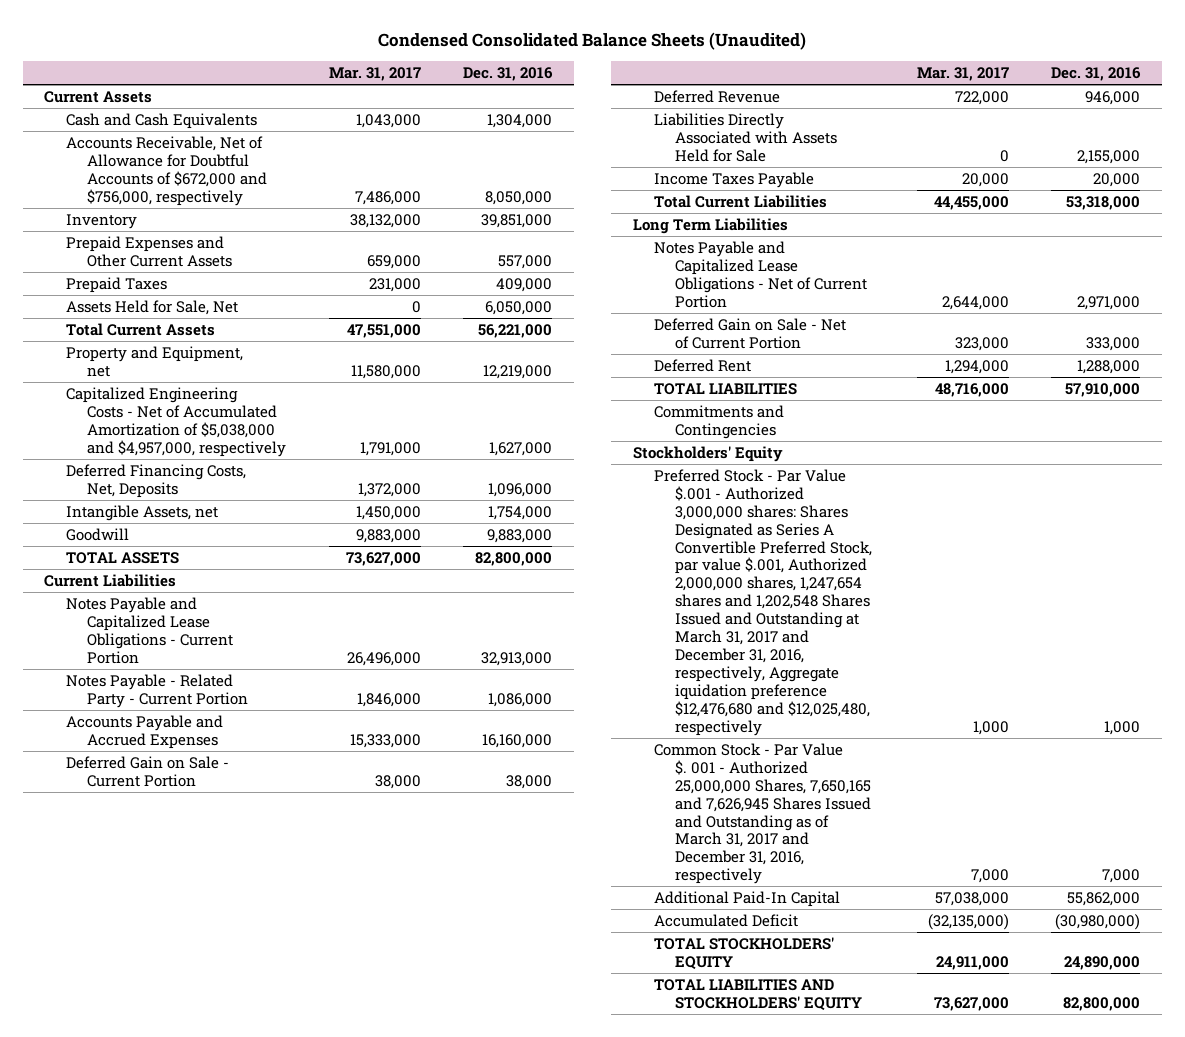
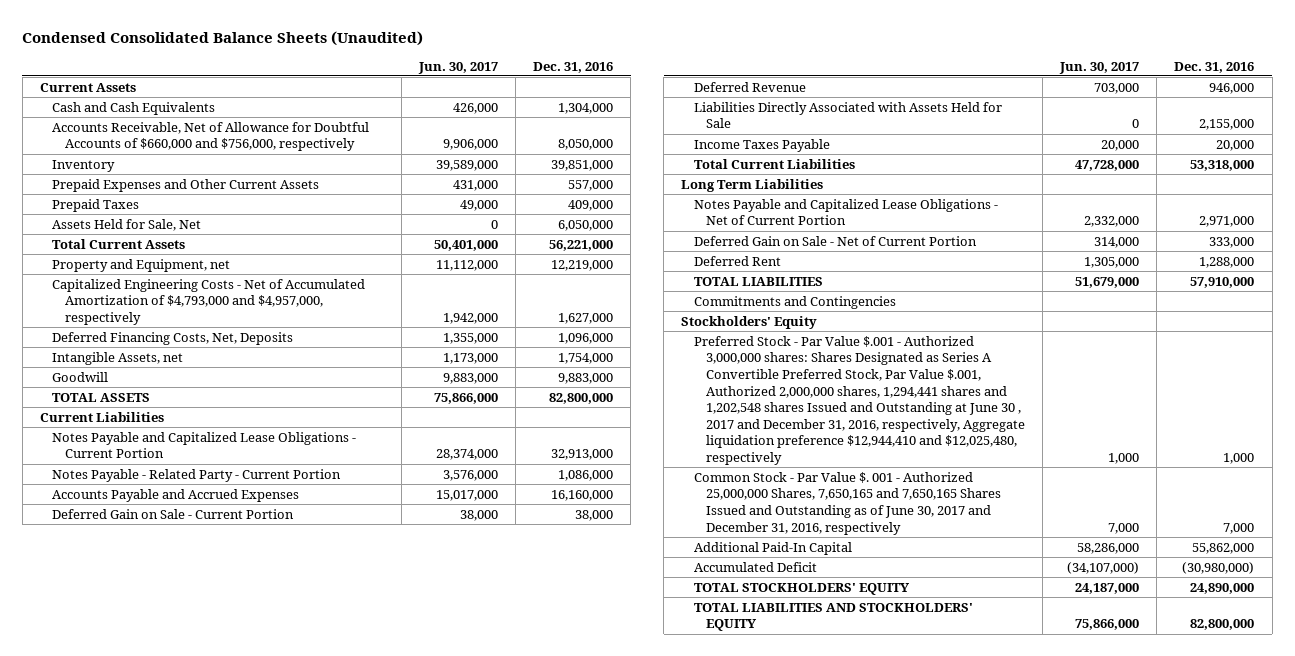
[328,66,421,81] Mar. 31, 2017 -> none
none -> [417,61,498,74] Jun. 30, 2017
[65,135,267,206] Accounts Receivable, Net of Allowance for Doubtful Accounts of $672,000 and $756,000, respectively -> [52,121,370,152] Accounts Receivable, Net of Allowance for Doubtful Accounts of $660,000 and $756,000, respectively
[65,386,286,457] Capitalized Engineering Costs - Net of Accumulated Amortization of $5,038,000 and $4,957,000, respectively -> [52,278,366,325] Capitalized Engineering Costs - Net of Accumulated Amortization of $4,793,000 and $4,957,000, respectively
[653,468,872,736] Preferred Stock - Par Value $.001 - Authorized 3,000,000 shares: Shares Designated as Series A Convertible Preferred Stock, par value $.001, Authorized 2,000,000 shares, 1,247,654 shares and 1,202,548 Shares Issued and Outstanding at March 31, 2017 and December 31, 2016, respectively, Aggregate iquidation preference $12,476,680 and $12,025,480, respectively -> [693,335,1025,465] Preferred Stock - Par Value $.001 - Authorized 3,000,000 shares: Shares Designated as Series A Convertible Preferred Stock, Par Value $.001, Authorized 2,000,000 shares, 1,294,441 shares and 1,202,548 shares Issued and Outstanding at June 30 , 2017 and December 31, 2016, respectively, Aggregate liquidation preference $12,944,410 and $12,025,480, respectively
[653,742,871,885] Common Stock - Par Value $. 001 - Authorized 25,000,000 Shares, 7,650,165 and 7,626,945 Shares Issued and Outstanding as of March 31, 2017 and December 31, 2016, respectively -> [693,471,1001,535] Common Stock - Par Value $. 001 - Authorized 25,000,000 Shares, 7,650,165 and 7,650,165 Shares Issued and Outstanding as of June 30, 2017 and December 31, 2016, respectively

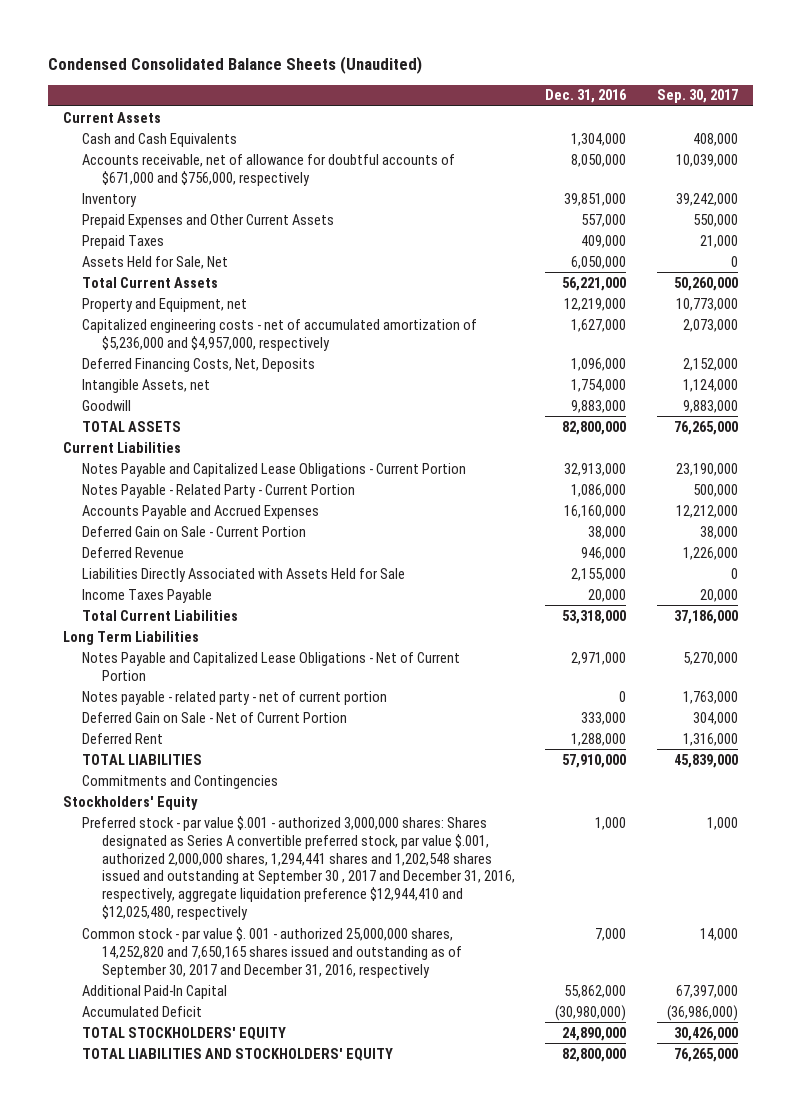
[417,61,498,74] Jun. 30, 2017 -> none
none -> [656,89,738,104] Sep. 30, 2017
[52,121,370,152] Accounts Receivable, Net of Allowance for Doubtful Accounts of $660,000 and $756,000, respectively -> [82,153,456,186] Accounts receivable, net of allowance for doubtful accounts of $671,000 and $756,000, respectively
[52,278,366,325] Capitalized Engineering Costs - Net of Accumulated Amortization of $4,793,000 and $4,957,000, respectively -> [82,318,478,351] Capitalized engineering costs - net of accumulated amortization of $5,236,000 and $4,957,000, respectively
none -> [82,690,388,705] Notes payable - related party - net of current portion
[693,335,1025,465] Preferred Stock - Par Value $.001 - Authorized 3,000,000 shares: Shares Designated as Series A Convertible Preferred Stock, Par Value $.001, Authorized 2,000,000 shares, 1,294,441 shares and 1,202,548 shares Issued and Outstanding at June 30 , 2017 and December 31, 2016, respectively, Aggregate liquidation preference $12,944,410 and $12,025,480, respectively -> [82,815,515,921] Preferred stock - par value $.001 - authorized 3,000,000 shares: Shares designated as Series A convertible preferred stock, par value $.001, authorized 2,000,000 shares, 1,294,441 shares and 1,202,548 shares issued and outstanding at September 30 , 2017 and December 31, 2016, respectively, aggregate liquidation preference $12,944,410 and $12,025,480, respectively
[693,471,1001,535] Common Stock - Par Value $. 001 - Authorized 25,000,000 Shares, 7,650,165 and 7,650,165 Shares Issued and Outstanding as of June 30, 2017 and December 31, 2016, respectively -> [82,926,462,978] Common stock - par value $. 001 - authorized 25,000,000 shares, 14,252,820 and 7,650,165 shares issued and outstanding as of September 30, 2017 and December 31, 2016, respectively

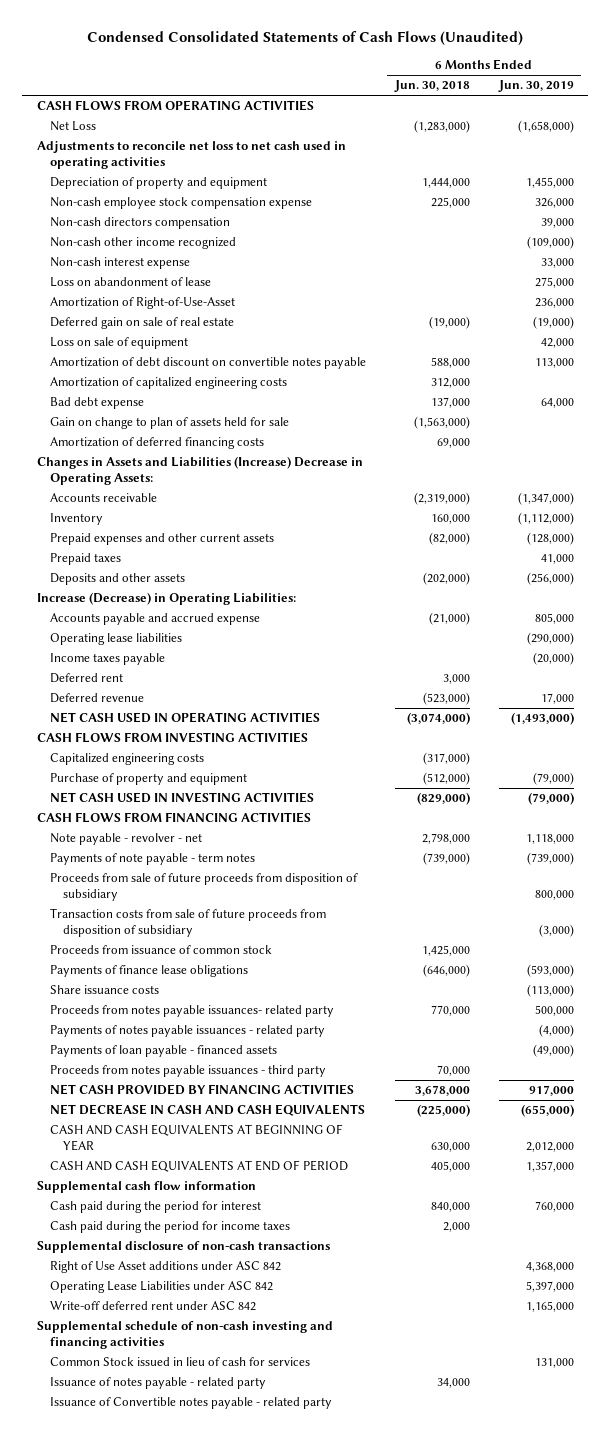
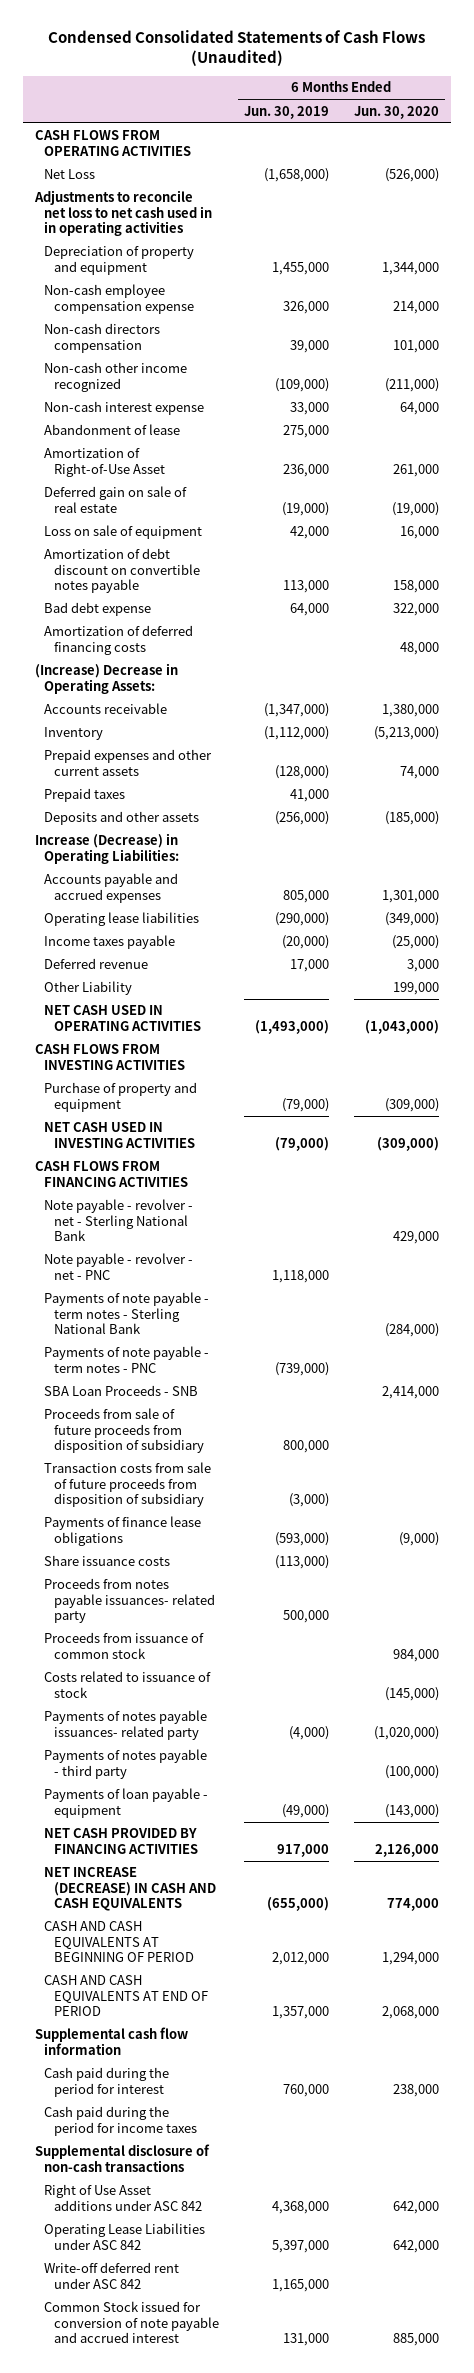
[393,80,470,93] Jun. 30, 2018 -> none
none -> [353,105,439,119] Jun. 30, 2020
[36,141,346,170] Adjustments to reconcile net loss to net cash used in operating activities -> [34,190,213,237] Adjustments to reconcile net loss to net cash used in in operating activities
[49,197,312,210] Non-cash employee stock compensation expense -> [44,284,194,314] Non-cash employee compensation expense
[49,277,211,288] Loss on abandonment of lease -> [44,424,181,436] Abandonment of lease
[49,297,235,310] Amortization of Right-of-Use-Asset -> [44,448,165,477] Amortization of Right-of-Use Asset
[49,377,287,390] Amortization of capitalized engineering costs -> none
[49,417,289,430] Gain on change to plan of assets held for sale -> none
[36,456,363,486] Changes in Assets and Liabilities (Increase) Decrease in Operating Assets: -> [35,663,179,694] (Increase) Decrease in Operating Assets:
[49,613,260,626] Accounts payable and accrued expense -> [44,873,179,903] Accounts payable and accrued expenses
[49,673,123,684] Deferred rent -> none
none -> [44,981,133,996] Other Liability
[49,753,204,766] Capitalized engineering costs -> none
none -> [44,1199,194,1242] Note payable - revolver - net - Sterling National Bank
[49,833,202,846] Note payable - revolver - net -> [44,1253,194,1280] Note payable - revolver - net - PNC
none -> [44,1292,210,1335] Payments of note payable - term notes - Sterling National Bank
[49,853,255,866] Payments of note payable - term notes -> [44,1346,210,1373] Payments of note payable - term notes - PNC
none -> [44,1385,199,1397] SBA Loan Proceeds - SNB
[49,1065,326,1078] Proceeds from notes payable issuances - third party -> none
[49,945,272,955] Proceeds from issuance of common stock -> [44,1632,205,1659] Proceeds from issuance of common stock
none -> [44,1671,212,1698] Costs related to issuance of stock
[49,1025,325,1038] Payments of notes payable issuances - related party -> [44,1710,208,1740] Payments of notes payable issuances- related party
none -> [44,1749,208,1779] Payments of notes payable - third party
[49,1045,277,1058] Payments of loan payable - financed assets -> [44,1788,209,1818] Payments of loan payable - equipment
[49,1104,365,1117] NET DECREASE IN CASH AND CASH EQUIVALENTS -> [44,1867,216,1912] NET INCREASE (DECREASE) IN CASH AND CASH EQUIVALENTS
[49,1124,343,1152] CASH AND CASH EQUIVALENTS AT BEGINNING OF YEAR -> [44,1921,194,1963] CASH AND CASH EQUIVALENTS AT BEGINNING OF PERIOD
[36,1321,333,1350] Supplemental schedule of non-cash investing and financing activities -> none
[49,1377,266,1390] Issuance of notes payable - related party -> none
[49,1397,332,1410] Issuance of Convertible notes payable - related party -> none
[49,1357,310,1367] Common Stock issued in lieu of cash for services -> [44,2301,219,2344] Common Stock issued for conversion of note payable and accrued interest

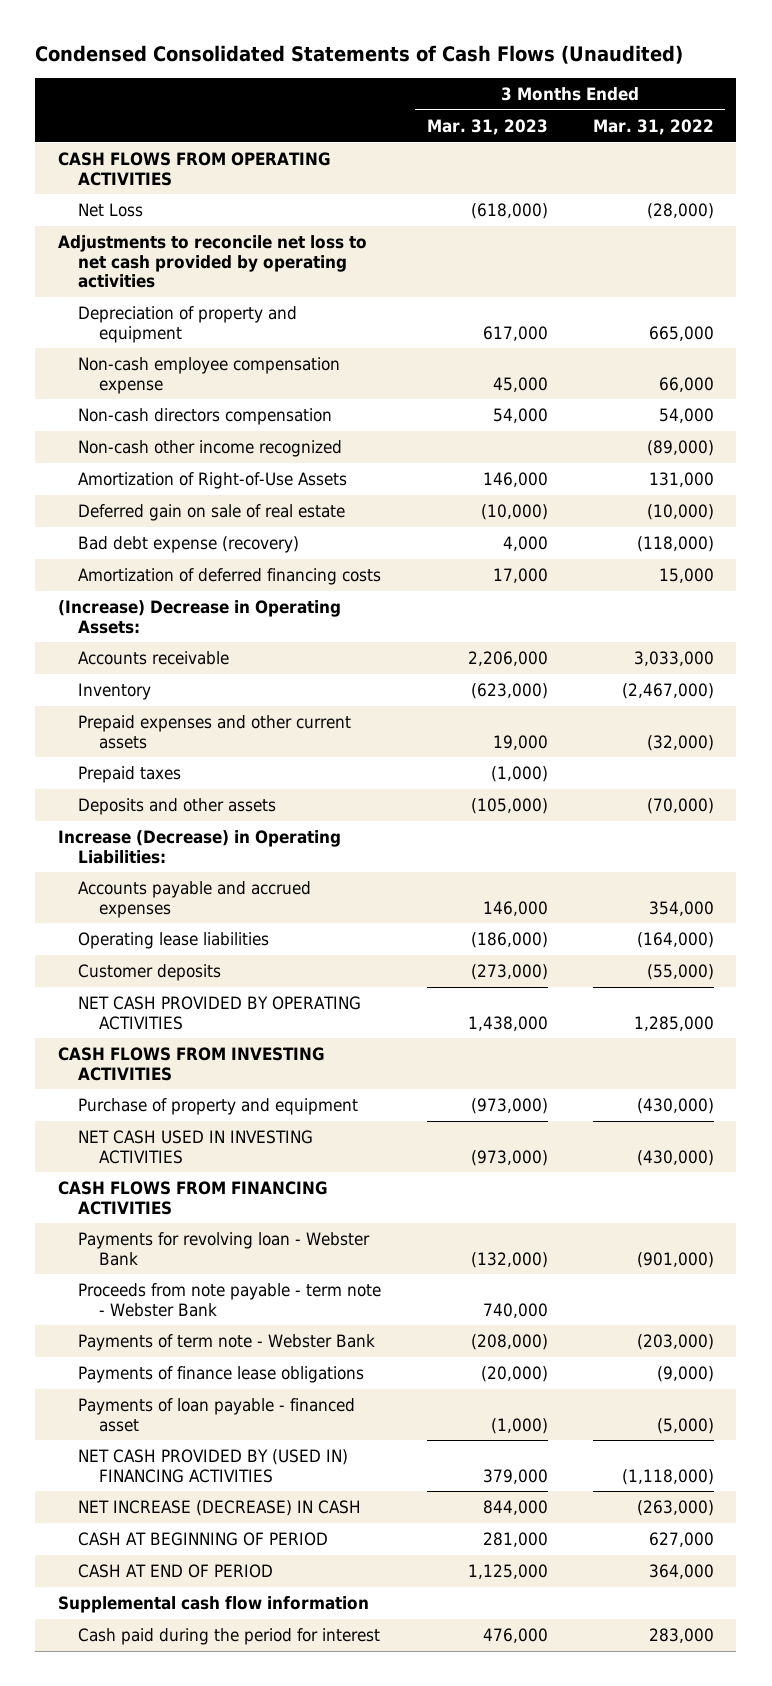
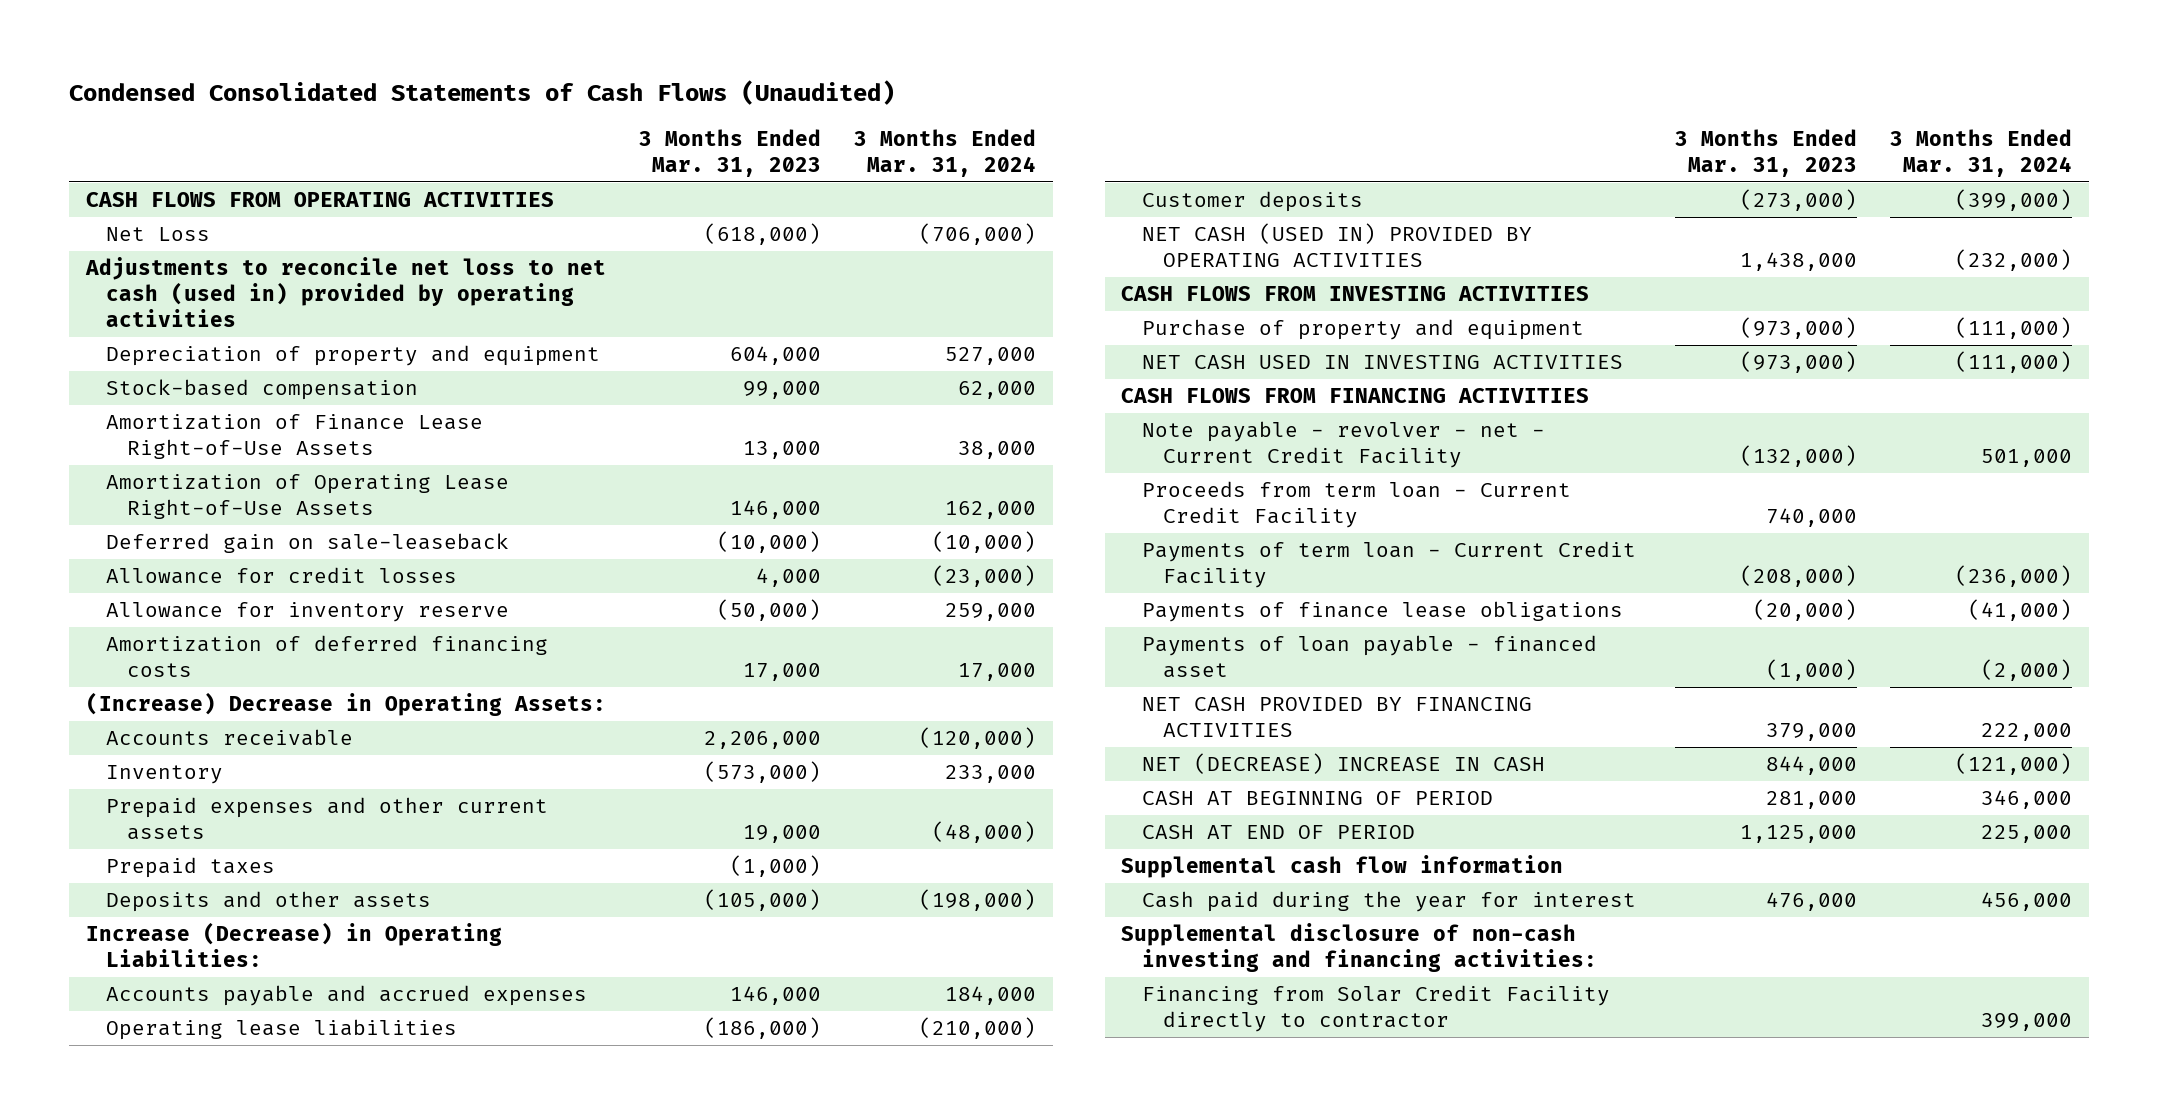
[592,118,714,135] Mar. 31, 2022 -> none
none -> [854,128,1037,177] 3 Months Ended Mar. 31, 2024
[78,356,341,394] Non-cash employee compensation expense -> none
[78,407,333,425] Non-cash directors compensation -> none
[78,439,343,457] Non-cash other income recognized -> none
[78,535,300,553] Bad debt expense (recovery) -> none
[57,234,367,289] Adjustments to reconcile net loss to net cash provided by operating activities -> [84,257,606,327] Adjustments to reconcile net loss to net cash (used in) provided by operating activities
[482,325,548,341] 617,000 -> [729,346,821,366] 604,000
none -> [106,379,419,401] Stock-based compensation
[78,471,348,489] Amortization of Right-of-Use Assets -> [106,414,484,460] Amortization of Finance Lease Right-of-Use Assets
[482,471,548,487] 146,000 -> [742,441,821,460] 13,000
none -> [106,474,510,520] Amortization of Operating Lease Right-of-Use Assets
[78,503,346,521] Deferred gain on sale of real estate -> [106,533,510,554] Deferred gain on sale-leaseback
none -> [106,567,458,585] Allowance for credit losses
none -> [106,602,510,623] Allowance for inventory reserve
[470,682,548,699] (623,000) -> [703,761,821,784] (573,000)
[78,995,362,1030] NET CASH PROVIDED BY OPERATING ACTIVITIES -> [1142,223,1533,268] NET CASH (USED IN) PROVIDED BY OPERATING ACTIVITIES
[78,1282,382,1317] Proceeds from note payable - term note - Webster Bank -> none
[78,1231,371,1266] Payments for revolving loan - Webster Bank -> [1142,421,1546,469] Note payable - revolver - net - Current Credit Facility
none -> [1142,481,1572,529] Proceeds from term loan - Current Credit Facility
[78,1333,376,1351] Payments of term note - Webster Bank -> [1142,541,1637,589] Payments of term loan - Current Credit Facility
[78,1448,349,1483] NET CASH PROVIDED BY (USED IN) FINANCING ACTIVITIES -> [1142,697,1533,738] NET CASH PROVIDED BY FINANCING ACTIVITIES
[78,1499,362,1516] NET INCREASE (DECREASE) IN CASH -> [1142,753,1546,775] NET (DECREASE) INCREASE IN CASH
[78,1627,381,1645] Cash paid during the period for interest -> [1142,891,1637,913] Cash paid during the year for interest
none -> [1121,923,1598,973] Supplemental disclosure of non-cash investing and financing activities:
none -> [1142,985,1611,1033] Financing from Solar Credit Facility directly to contractor

